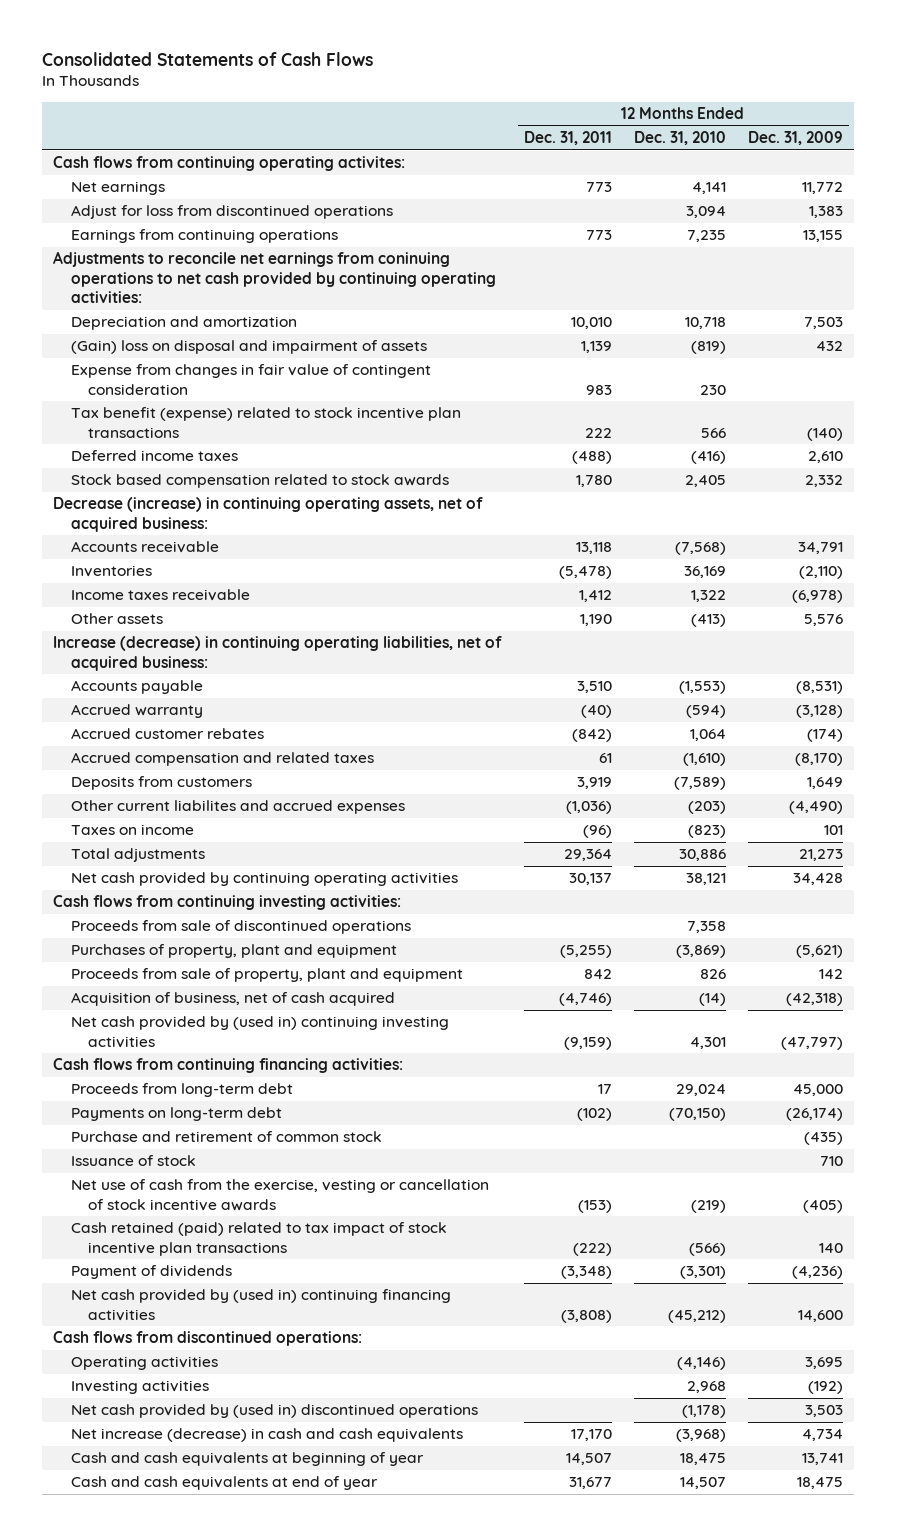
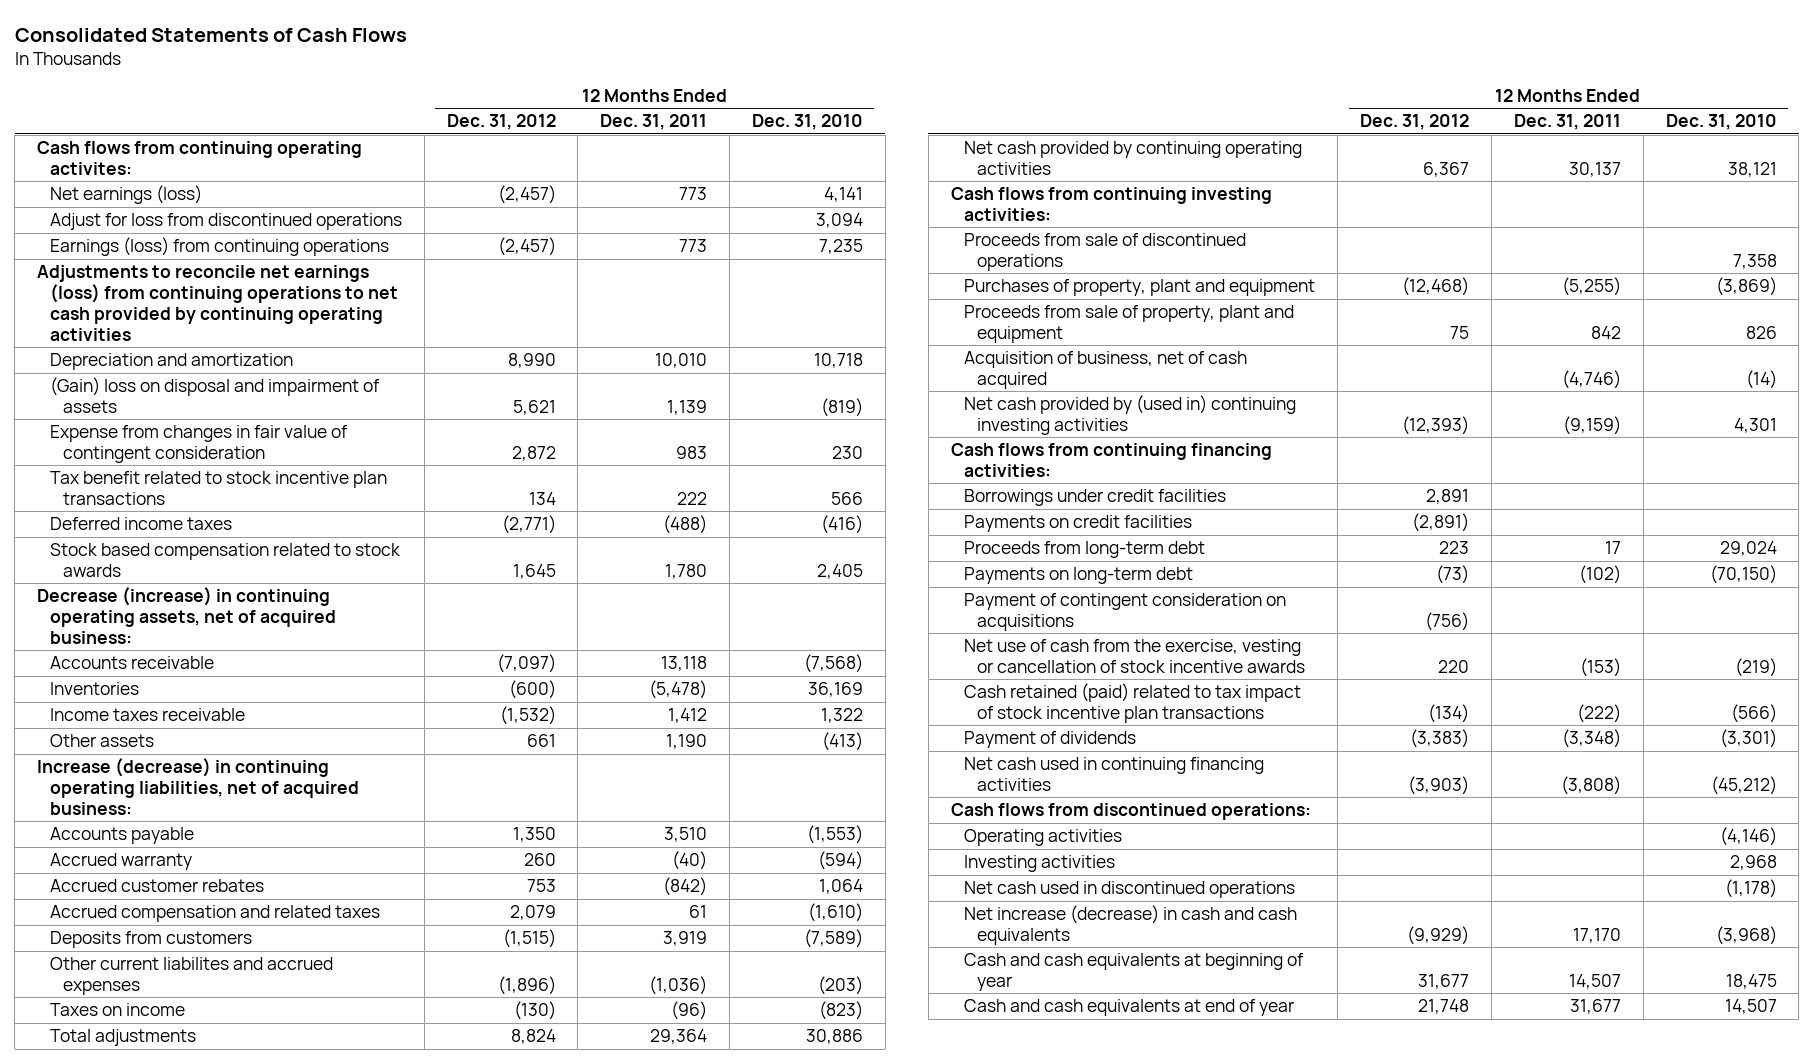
[748,131,844,146] Dec. 31, 2009 -> none
none -> [446,114,556,131] Dec. 31, 2012
[70,181,165,196] Net earnings -> [49,185,202,205] Net earnings (loss)
[70,229,338,244] Earnings from continuing operations -> [49,237,389,257] Earnings (loss) from continuing operations
[53,251,496,304] Adjustments to reconcile net earnings from coninuing operations to net cash provided by continuing operating activities: -> [36,265,398,341] Adjustments to reconcile net earnings (loss) from continuing operations to net cash provided by continuing operating activities
[70,407,461,438] Tax benefit (expense) related to stock incentive plan transactions -> [49,471,387,506] Tax benefit related to stock incentive plan transactions
none -> [963,489,1226,507] Borrowings under credit facilities
none -> [963,515,1192,533] Payments on credit facilities
[70,1131,382,1143] Purchase and retirement of common stock -> none
[70,1155,196,1167] Issuance of stock -> none
none -> [963,593,1286,632] Payment of contingent consideration on acquisitions
[70,1289,451,1321] Net cash provided by (used in) continuing financing activities -> [963,757,1264,792] Net cash used in continuing financing activities
[70,1404,478,1419] Net cash provided by (used in) discontinued operations -> [963,881,1295,899] Net cash used in discontinued operations

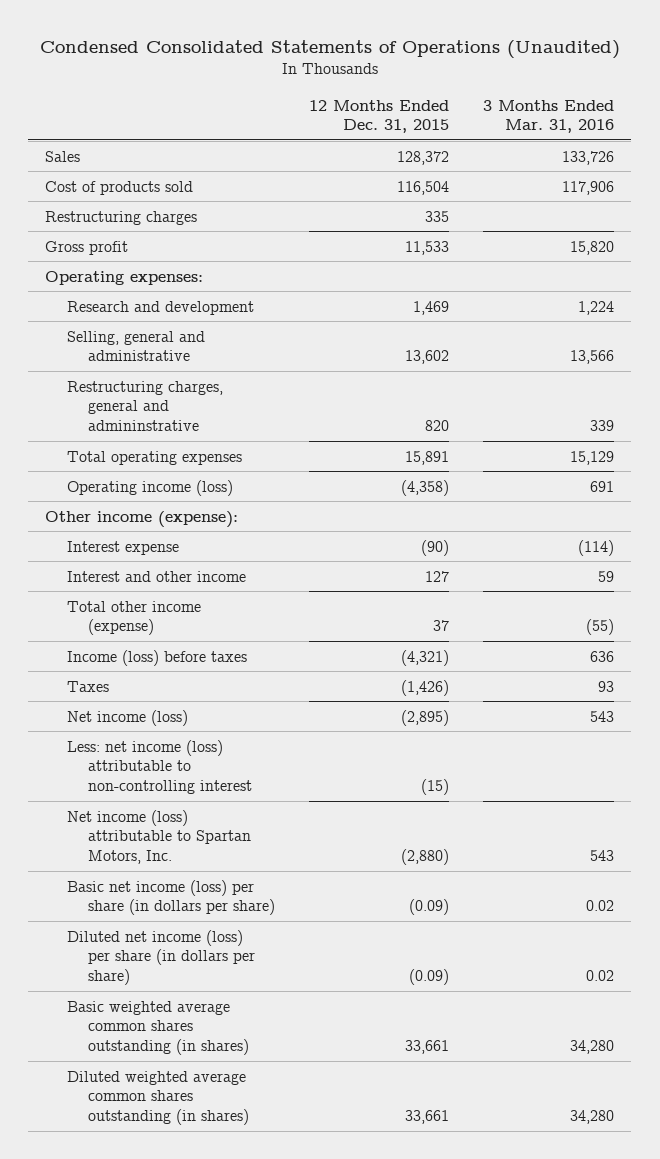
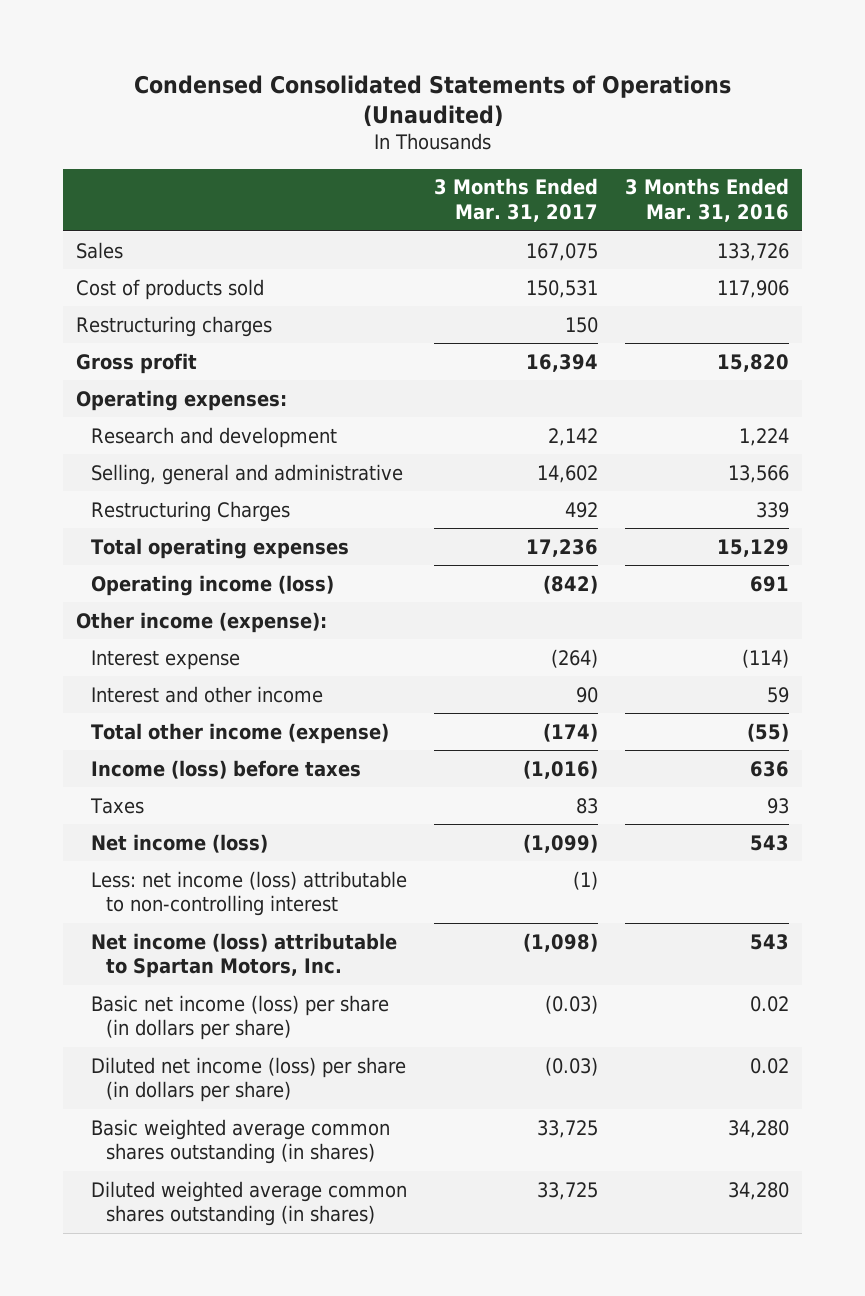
[308,99,449,134] 12 Months Ended Dec. 31, 2015 -> none
none -> [434,178,599,222] 3 Months Ended Mar. 31, 2017
[66,380,223,432] Restructuring charges, general and admininstrative -> [91,500,291,522] Restructuring Charges

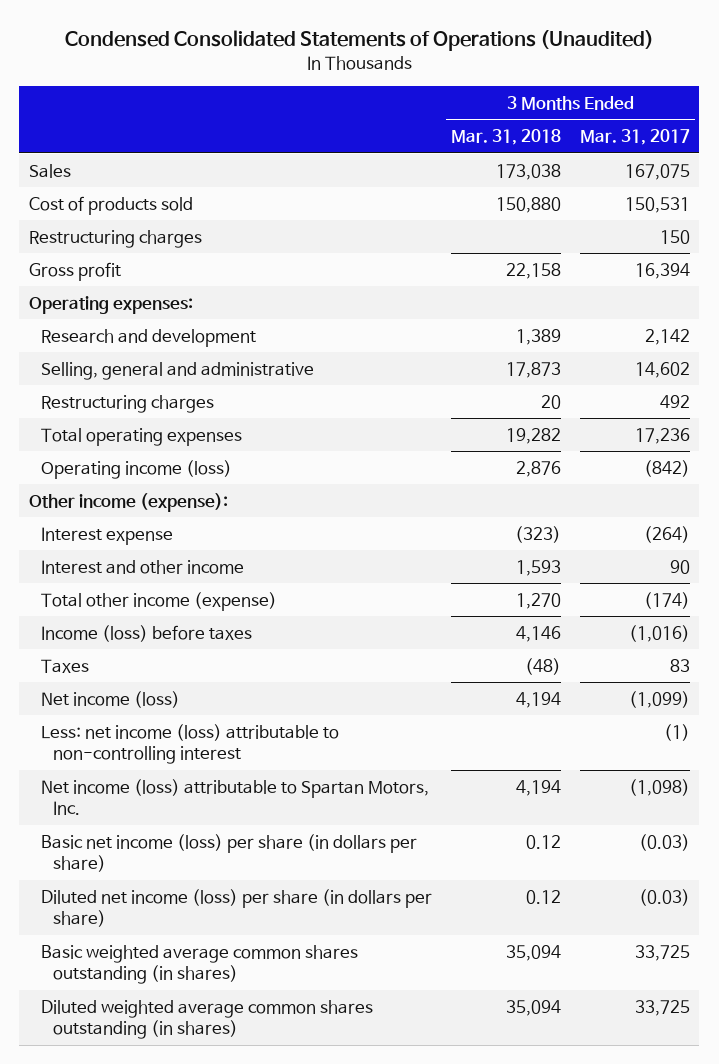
[624,178,789,222] 3 Months Ended Mar. 31, 2016 -> none
none -> [451,129,562,146] Mar. 31, 2018
[91,500,291,522] Restructuring Charges -> [41,394,215,413] Restructuring charges

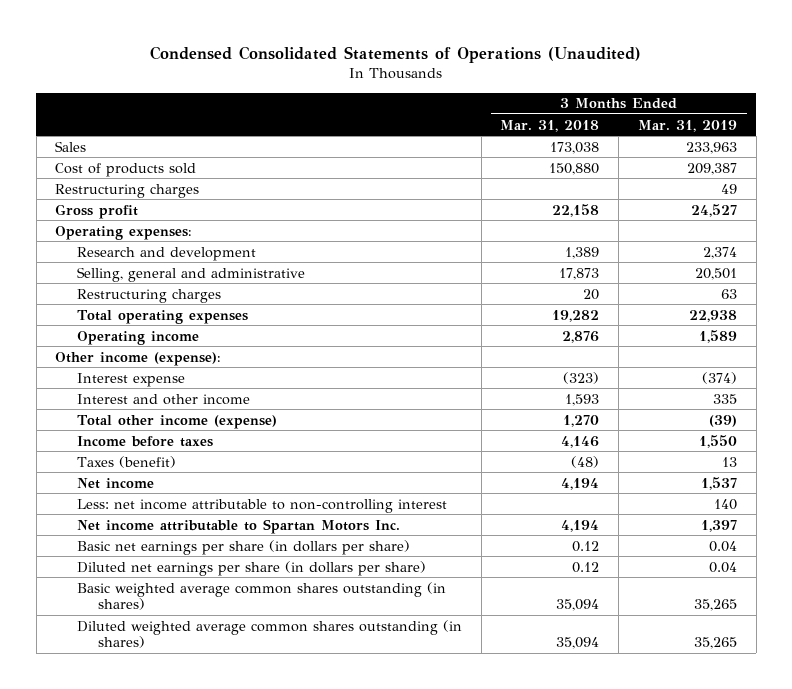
[580,129,691,146] Mar. 31, 2017 -> none
none -> [637,119,737,132] Mar. 31, 2019
[41,459,233,479] Operating income (loss) -> [76,330,199,345] Operating income
[41,624,253,642] Income (loss) before taxes -> [76,435,213,447] Income before taxes
[41,658,90,673] Taxes -> [76,455,176,468] Taxes (benefit)
[41,690,181,708] Net income (loss) -> [76,477,154,489] Net income
[41,723,340,765] Less: net income (loss) attributable to non-controlling interest -> [76,498,447,513] Less: net income attributable to non-controlling interest
[41,778,430,816] Net income (loss) attributable to Spartan Motors, Inc. -> [76,518,400,534] Net income attributable to Spartan Motors Inc.
[41,833,418,873] Basic net income (loss) per share (in dollars per share) -> [76,539,410,555] Basic net earnings per share (in dollars per share)
[41,888,433,928] Diluted net income (loss) per share (in dollars per share) -> [76,560,426,576] Diluted net earnings per share (in dollars per share)

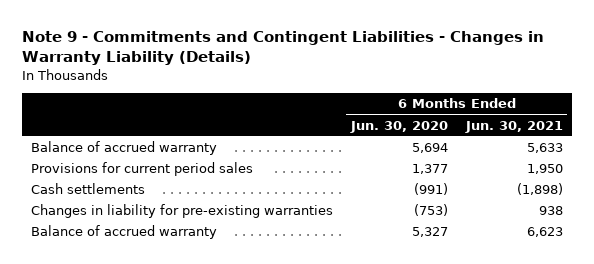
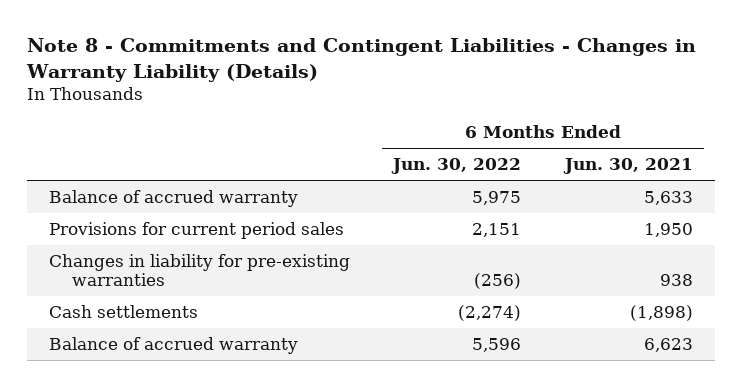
[21,31,544,66] Note 9 - Commitments and Contingent Liabilities - Changes in Warranty Liability (Details) -> [25,38,696,82] Note 8 - Commitments and Contingent Liabilities - Changes in Warranty Liability (Details)
[349,120,448,133] Jun. 30, 2020 -> none
none -> [391,158,522,175] Jun. 30, 2022
[30,183,145,195] Cash settlements -> [48,304,198,318] Cash settlements

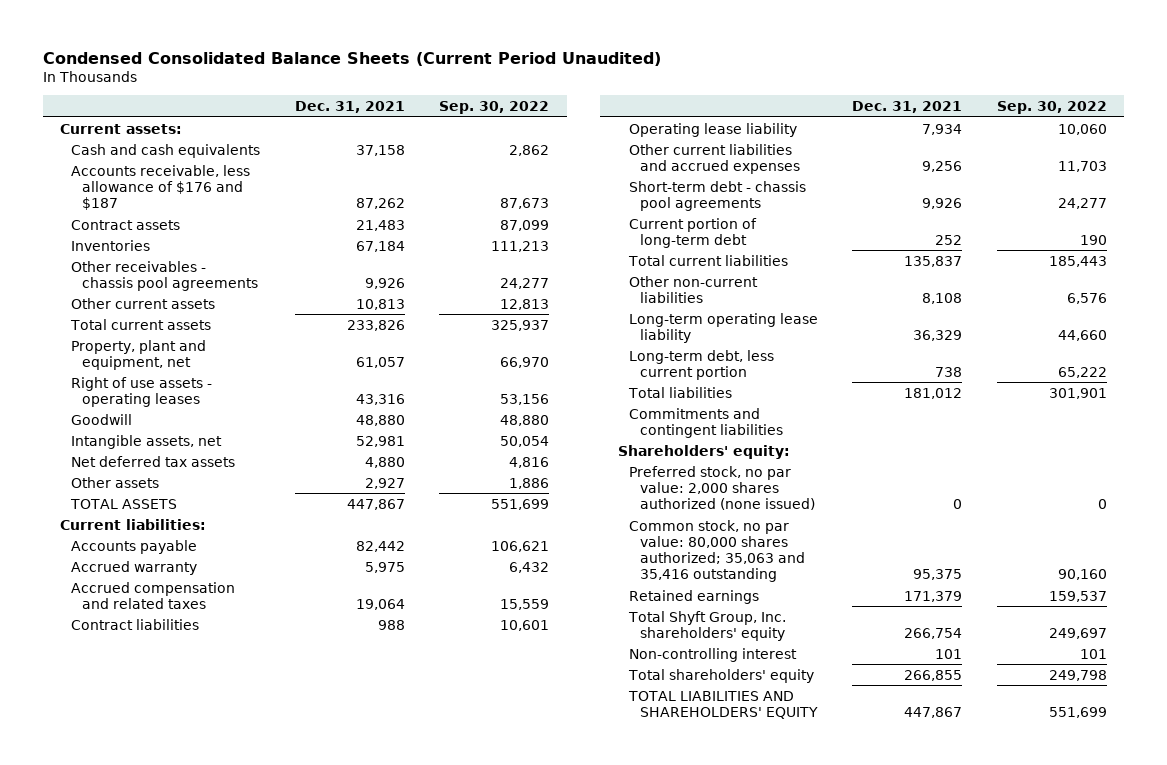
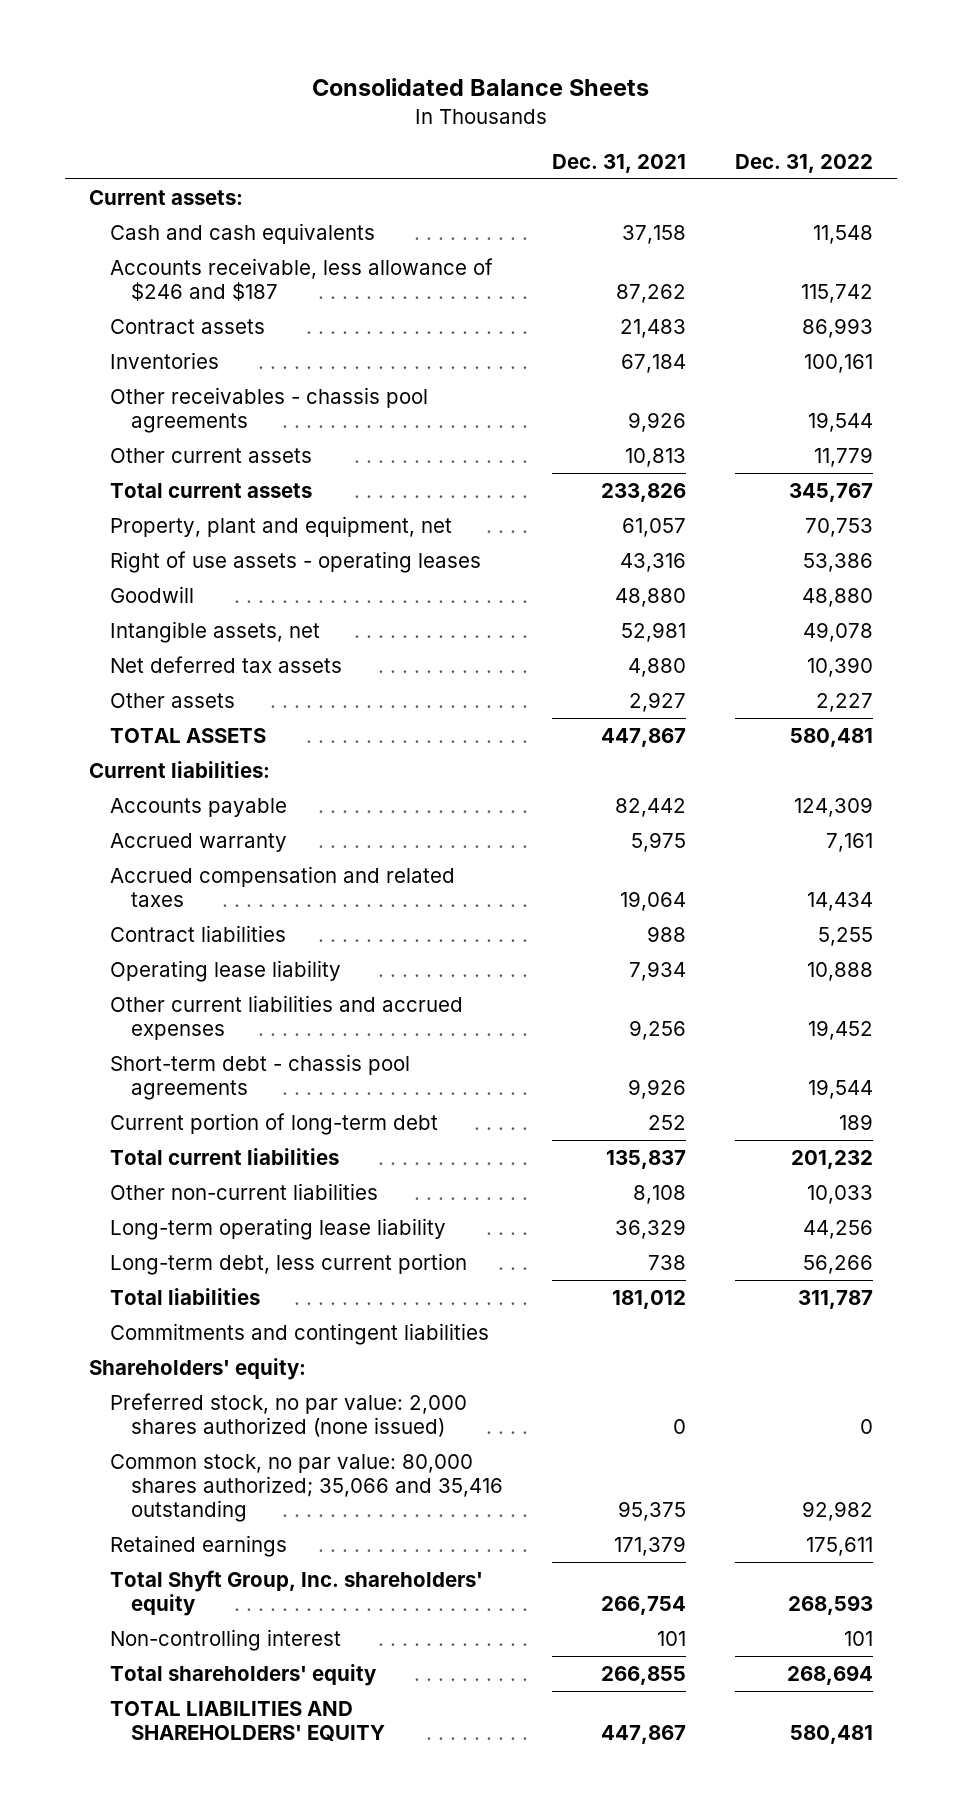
[42,51,661,66] Condensed Consolidated Balance Sheets (Current Period Unaudited) -> [311,78,649,97] Consolidated Balance Sheets
[439,100,550,114] Sep. 30, 2022 -> none
none -> [734,154,873,174] Dec. 31, 2022
[71,164,251,211] Accounts receivable, less allowance of $176 and $187 -> [110,257,494,302] Accounts receivable, less allowance of $246 and $187
[628,519,805,583] Common stock, no par value: 80,000 shares authorized; 35,063 and 35,416 outstanding -> [110,1453,504,1523] Common stock, no par value: 80,000 shares authorized; 35,066 and 35,416 outstanding

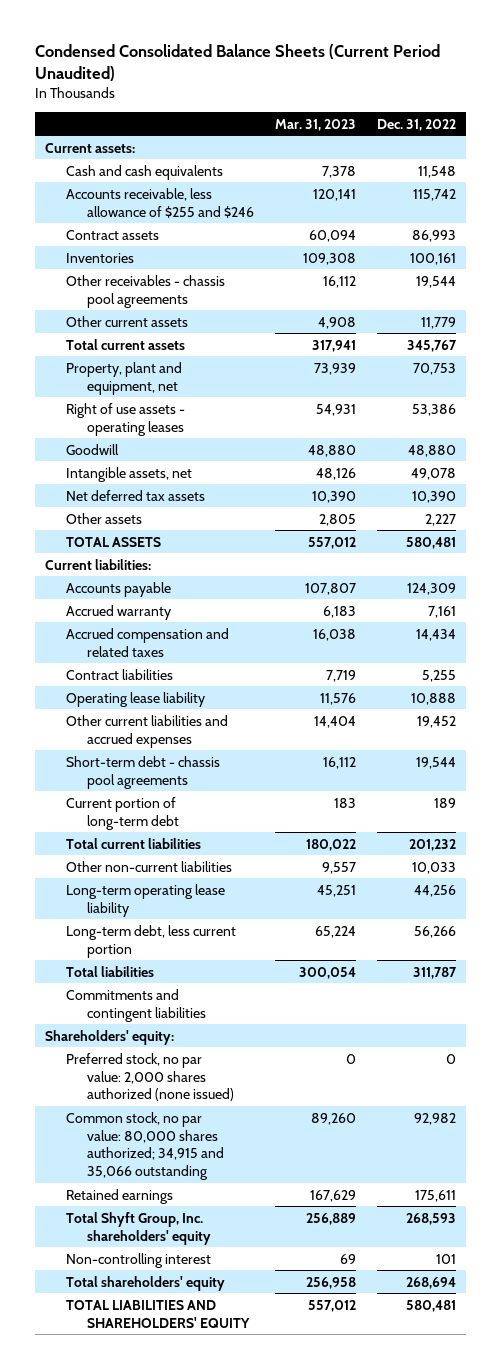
[311,78,649,97] Consolidated Balance Sheets -> [34,43,440,81] Condensed Consolidated Balance Sheets (Current Period Unaudited)
[552,154,687,174] Dec. 31, 2021 -> none
none -> [274,118,356,131] Mar. 31, 2023
[110,257,494,302] Accounts receivable, less allowance of $246 and $187 -> [66,187,254,218] Accounts receivable, less allowance of $255 and $246
[110,1453,504,1523] Common stock, no par value: 80,000 shares authorized; 35,066 and 35,416 outstanding -> [66,1111,224,1181] Common stock, no par value: 80,000 shares authorized; 34,915 and 35,066 outstanding

